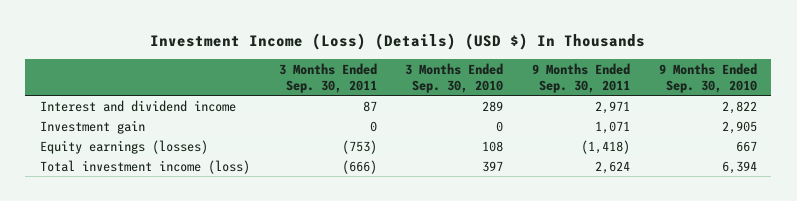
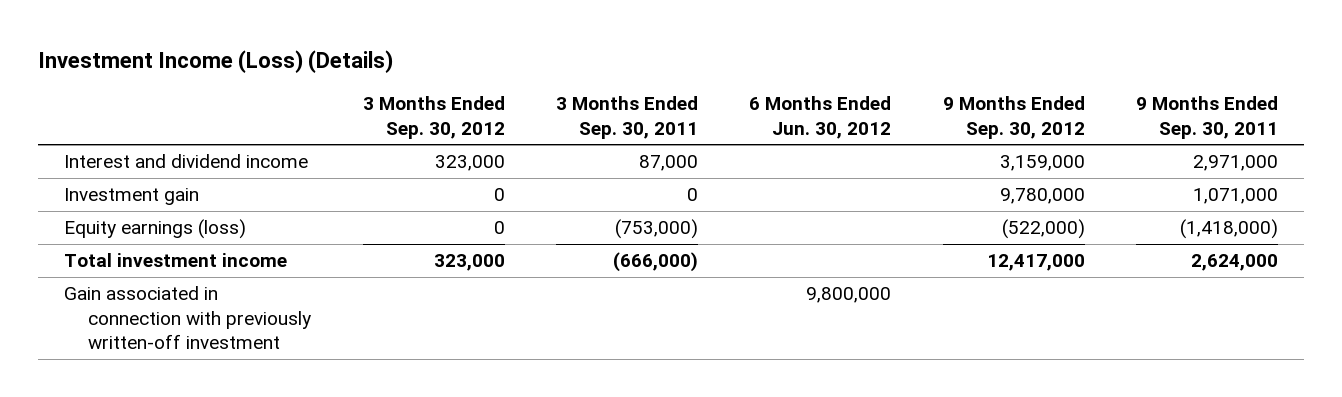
[150,32,646,50] Investment Income (Loss) (Details) (USD $) In Thousands -> [38,49,394,73] Investment Income (Loss) (Details)
[405,62,504,94] 3 Months Ended Sep. 30, 2010 -> none
[658,62,757,94] 9 Months Ended Sep. 30, 2010 -> none
none -> [362,96,505,139] 3 Months Ended Sep. 30, 2012
none -> [749,96,892,139] 6 Months Ended Jun. 30, 2012
none -> [942,96,1085,139] 9 Months Ended Sep. 30, 2012
[362,100,377,112] 87 -> [639,155,699,172] 87,000
[595,100,631,114] 2,971 -> [1193,155,1279,172] 2,971,000
[595,120,631,134] 1,071 -> [1193,188,1279,205] 1,071,000
[39,139,208,154] Equity earnings (losses) -> [63,219,246,240] Equity earnings (loss)
[341,139,377,154] (753) -> [615,219,699,240] (753,000)
[581,139,631,154] (1,418) -> [1180,219,1279,240] (1,418,000)
[39,159,250,174] Total investment income (loss) -> [63,253,287,268] Total investment income
[341,159,377,174] (666) -> [613,252,699,273] (666,000)
[595,160,631,174] 2,624 -> [1191,254,1279,272] 2,624,000
none -> [63,286,312,350] Gain associated in connection with previously written-off investment

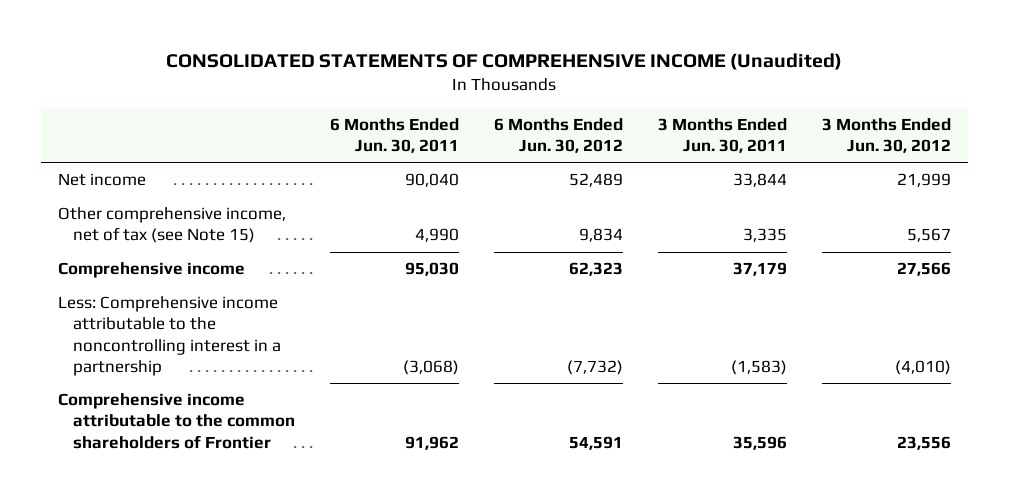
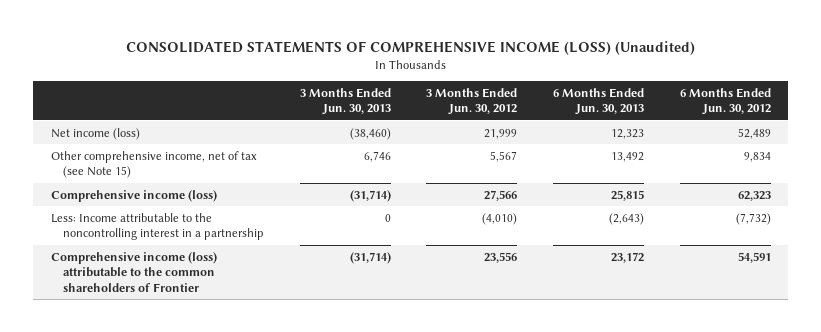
[166,53,843,71] CONSOLIDATED STATEMENTS OF COMPREHENSIVE INCOME (Unaudited) -> [125,41,695,56] CONSOLIDATED STATEMENTS OF COMPREHENSIVE INCOME (LOSS) (Unaudited)
[330,117,460,154] 6 Months Ended Jun. 30, 2011 -> none
[657,117,787,154] 3 Months Ended Jun. 30, 2011 -> none
none -> [299,87,391,116] 3 Months Ended Jun. 30, 2013
none -> [553,87,645,116] 6 Months Ended Jun. 30, 2013
[57,173,146,187] Net income -> [50,127,140,140] Net income (loss)
[57,262,245,279] Comprehensive income -> [50,189,217,202] Comprehensive income (loss)
[57,296,282,376] Less: Comprehensive income attributable to the noncontrolling interest in a partnership -> [50,212,265,241] Less: Income attributable to the noncontrolling interest in a partnership
[57,393,296,449] Comprehensive income attributable to the common shareholders of Frontier -> [50,251,217,292] Comprehensive income (loss) attributable to the common shareholders of Frontier

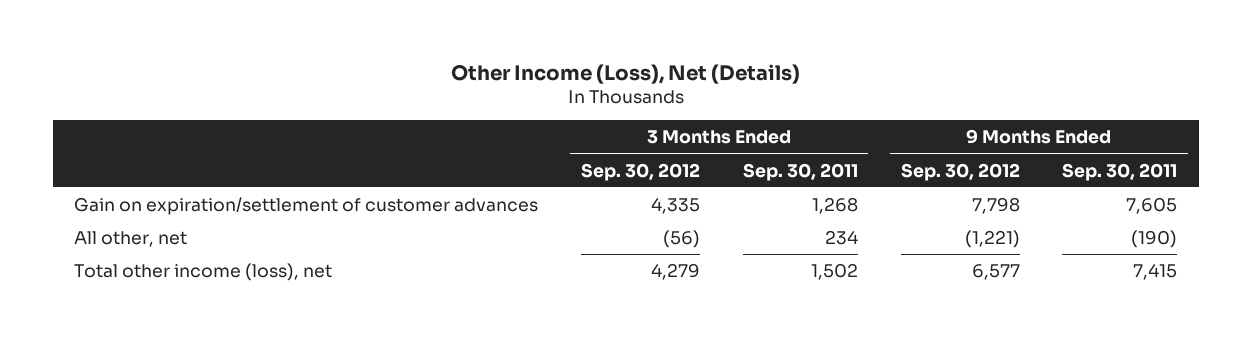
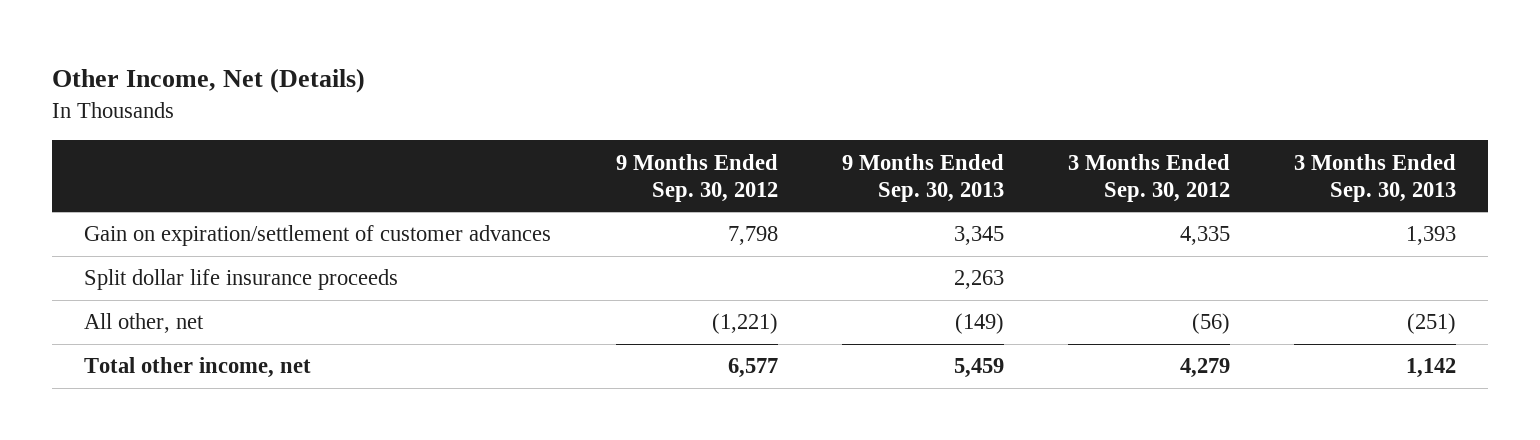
[450,63,800,84] Other Income (Loss), Net (Details) -> [52,68,366,94] Other Income, Net (Details)
[742,162,858,181] Sep. 30, 2011 -> none
[1062,162,1178,181] Sep. 30, 2011 -> none
none -> [841,153,1004,202] 9 Months Ended Sep. 30, 2013
none -> [1293,153,1456,202] 3 Months Ended Sep. 30, 2013
none -> [84,269,399,291] Split dollar life insurance proceeds
[74,262,333,281] Total other income (loss), net -> [84,357,312,379] Total other income, net

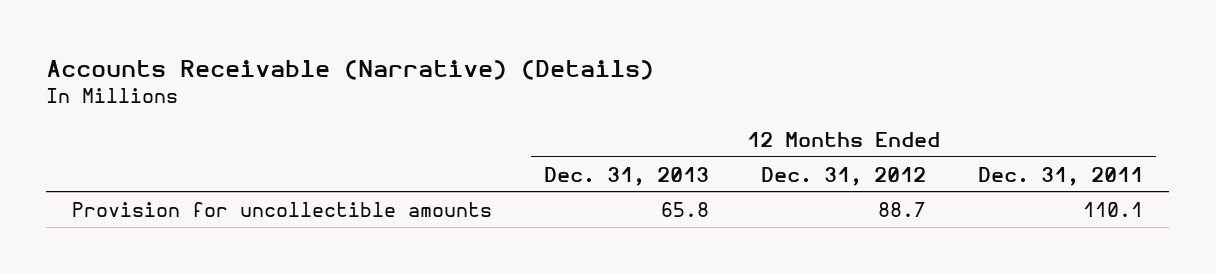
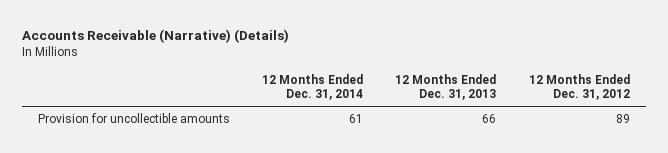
[978,166,1144,186] Dec. 31, 2011 -> none
none -> [262,73,364,101] 12 Months Ended Dec. 31, 2014
[661,201,710,217] 65.8 -> [482,113,497,123] 66
[878,201,927,217] 88.7 -> [615,113,630,123] 89

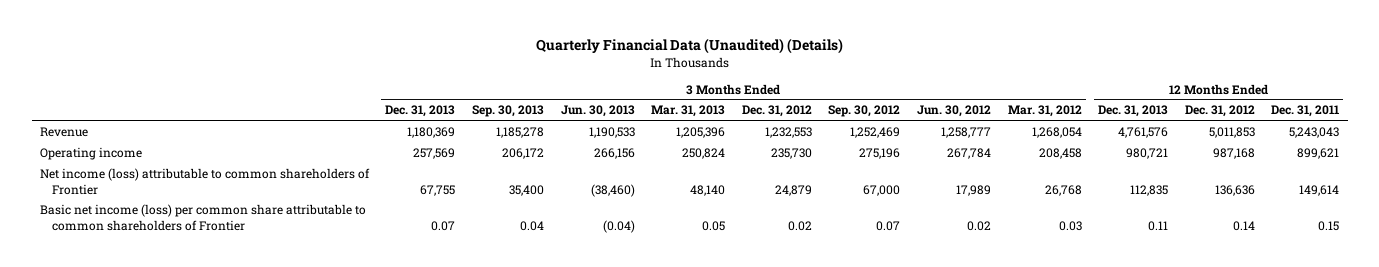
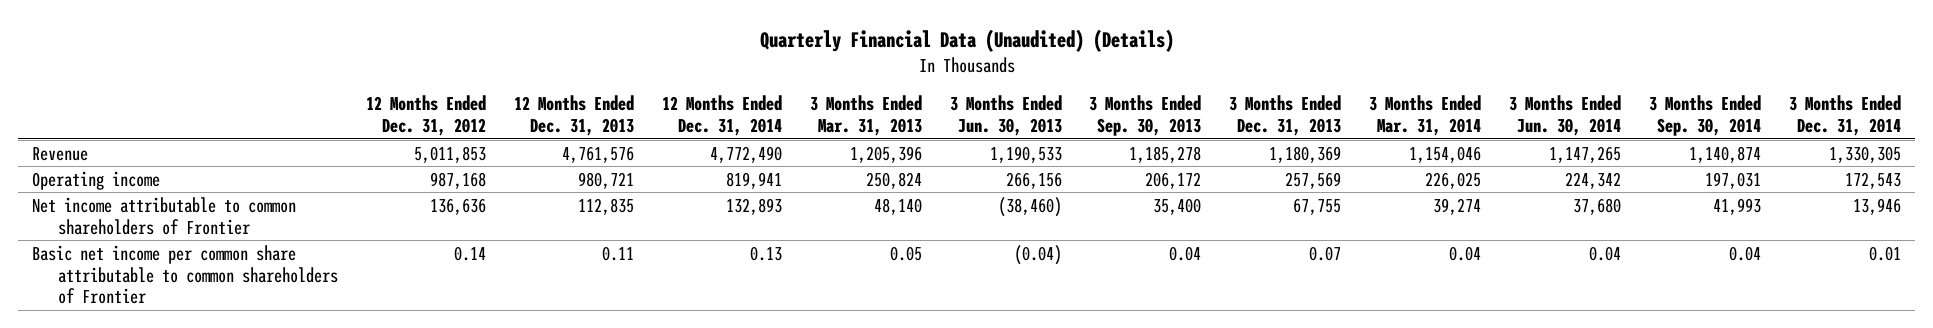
[741,105,812,118] Dec. 31, 2012 -> none
[828,105,901,118] Sep. 30, 2012 -> none
[916,105,991,118] Jun. 30, 2012 -> none
[1007,105,1082,118] Mar. 31, 2012 -> none
[1271,105,1340,118] Dec. 31, 2011 -> none
none -> [661,95,782,136] 12 Months Ended Dec. 31, 2014
none -> [1369,95,1482,136] 3 Months Ended Mar. 31, 2014
none -> [1508,95,1621,136] 3 Months Ended Jun. 30, 2014
none -> [1648,95,1761,136] 3 Months Ended Sep. 30, 2014
none -> [1788,95,1901,136] 3 Months Ended Dec. 31, 2014
[39,167,370,195] Net income (loss) attributable to common shareholders of Frontier -> [32,196,297,235] Net income attributable to common shareholders of Frontier
[39,203,366,231] Basic net income (loss) per common share attributable to common shareholders of Frontier -> [32,244,339,305] Basic net income per common share attributable to common shareholders of Frontier

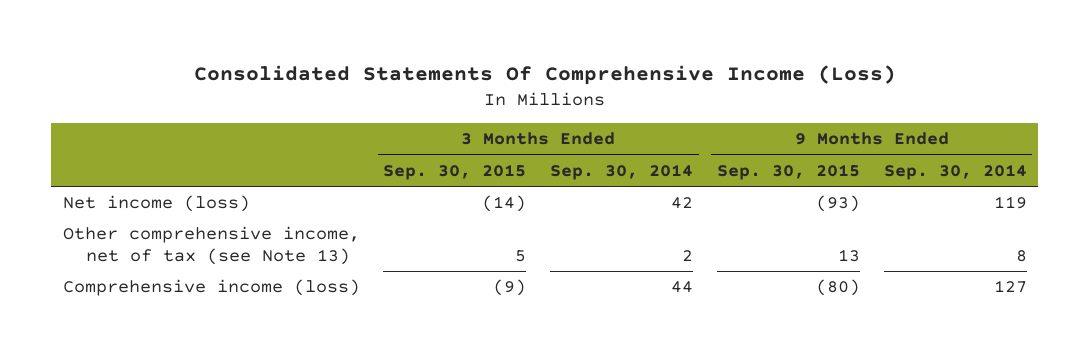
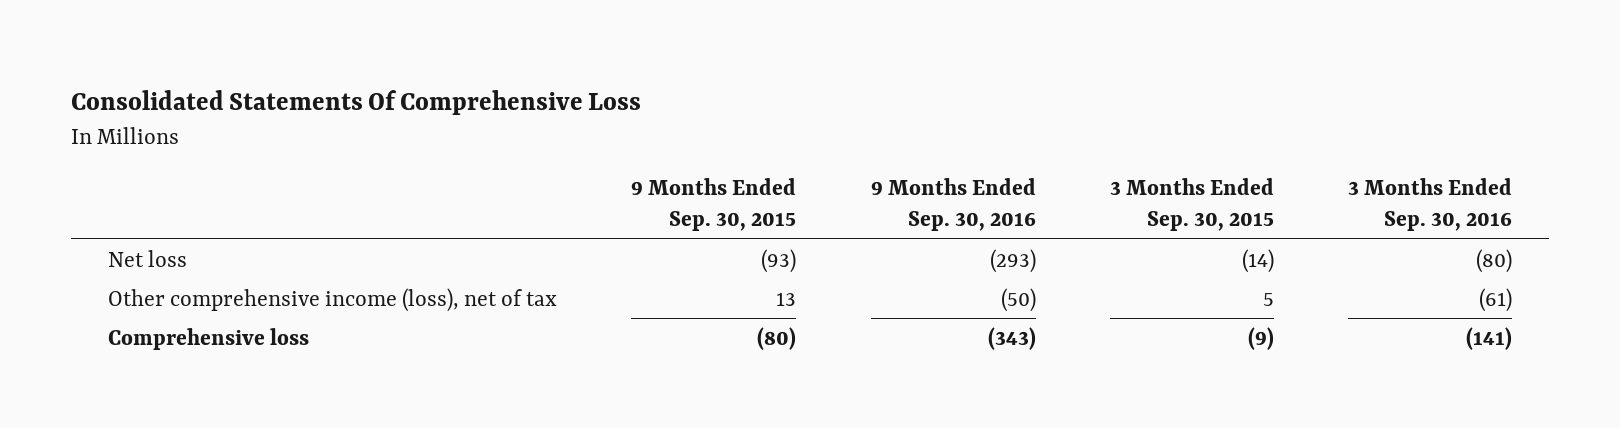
[193,64,896,85] Consolidated Statements Of Comprehensive Income (Loss) -> [71,89,642,115] Consolidated Statements Of Comprehensive Loss
[550,163,694,180] Sep. 30, 2014 -> none
[883,163,1027,180] Sep. 30, 2014 -> none
none -> [870,178,1036,232] 9 Months Ended Sep. 30, 2016
none -> [1347,178,1512,232] 3 Months Ended Sep. 30, 2016
[62,195,250,213] Net income (loss) -> [108,249,188,267] Net loss
[62,226,360,265] Other comprehensive income, net of tax (see Note 13) -> [108,287,558,312] Other comprehensive income (loss), net of tax
[62,279,360,297] Comprehensive income (loss) -> [108,327,310,350] Comprehensive loss

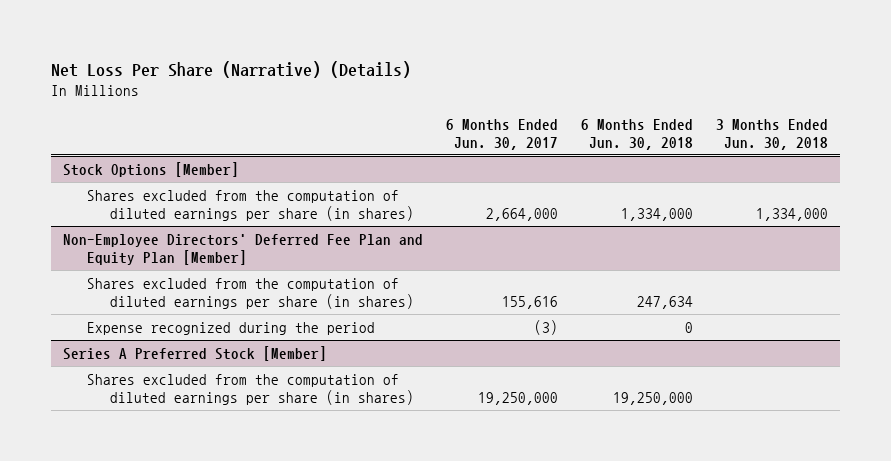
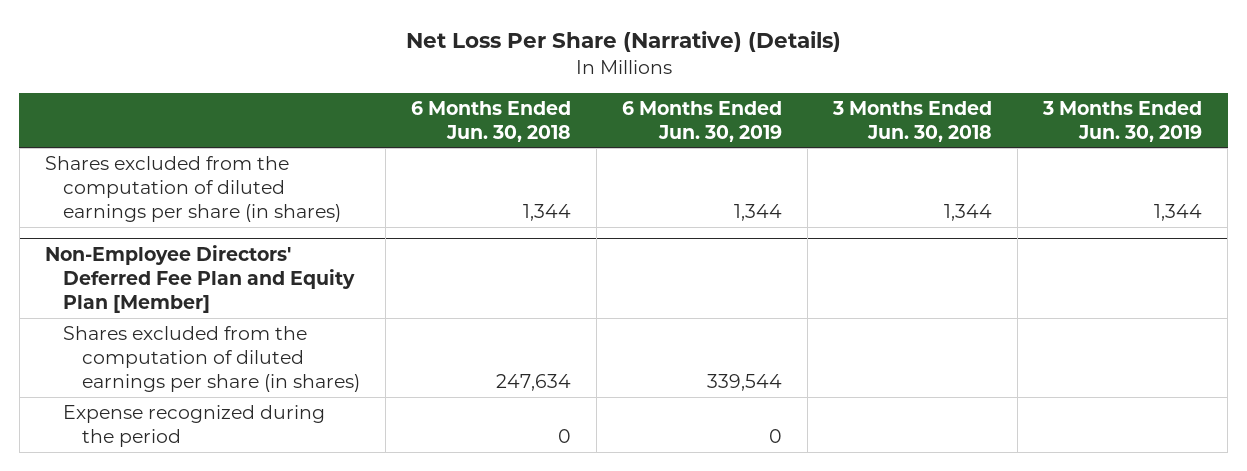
[445,118,558,150] 6 Months Ended Jun. 30, 2017 -> none
none -> [622,100,783,142] 6 Months Ended Jun. 30, 2019
none -> [1042,100,1203,142] 3 Months Ended Jun. 30, 2019
[62,162,239,178] Stock Options [Member] -> none
[620,207,693,221] 1,334,000 -> [523,203,572,221] 1,344
[756,207,829,221] 1,334,000 -> [944,203,993,221] 1,344
[62,346,327,362] Series A Preferred Stock [Member] -> none
[86,374,415,405] Shares excluded from the computation of diluted earnings per share (in shares) -> none

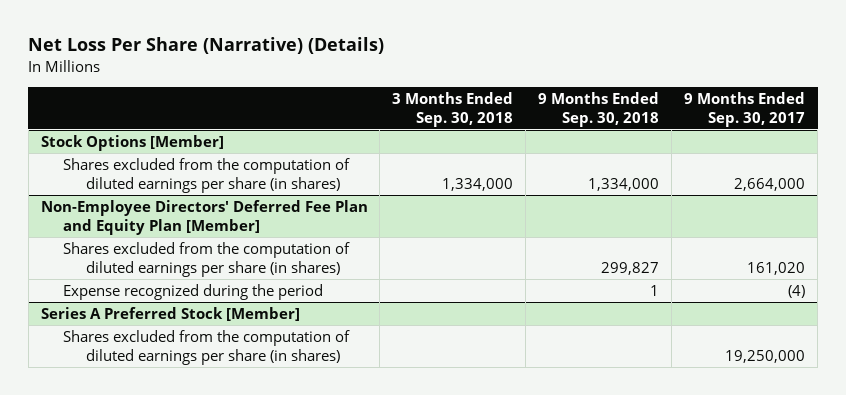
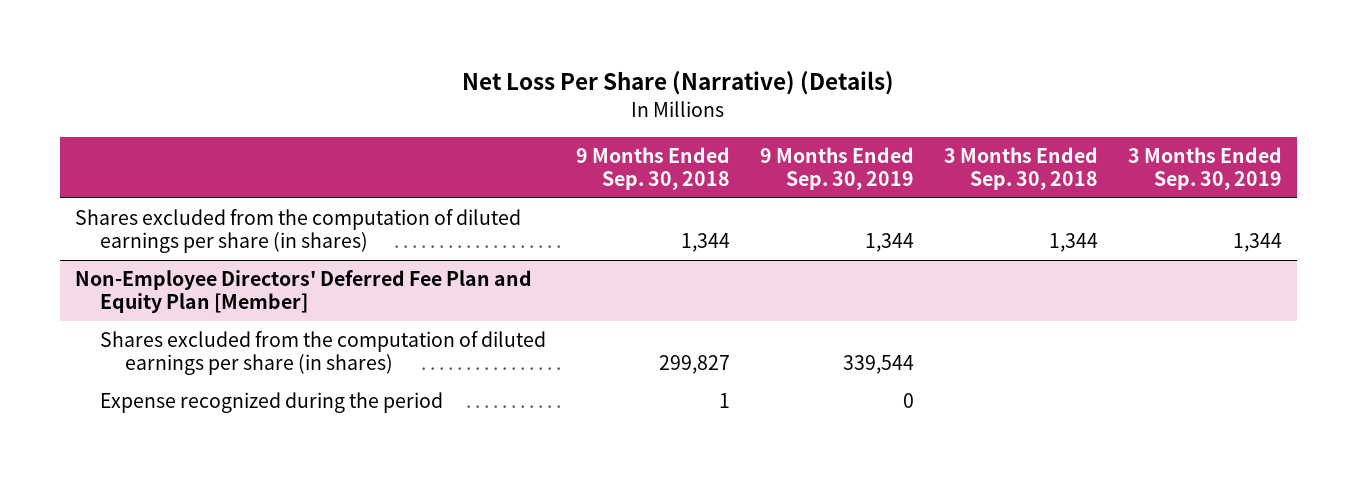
[684,91,806,127] 9 Months Ended Sep. 30, 2017 -> none
none -> [759,146,914,190] 9 Months Ended Sep. 30, 2019
none -> [1127,146,1282,190] 3 Months Ended Sep. 30, 2019
[40,135,224,152] Stock Options [Member] -> none
[442,177,514,191] 1,334,000 -> [1048,233,1098,253] 1,344
[588,177,660,191] 1,334,000 -> [680,233,730,253] 1,344
[40,307,300,322] Series A Preferred Stock [Member] -> none
[63,330,351,365] Shares excluded from the computation of diluted earnings per share (in shares) -> none

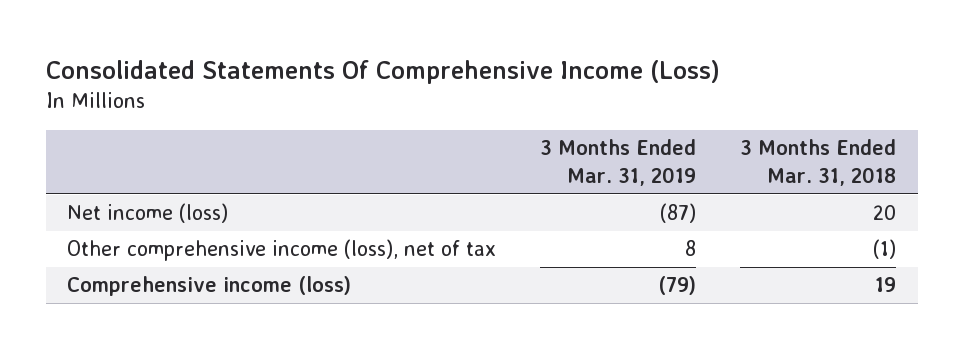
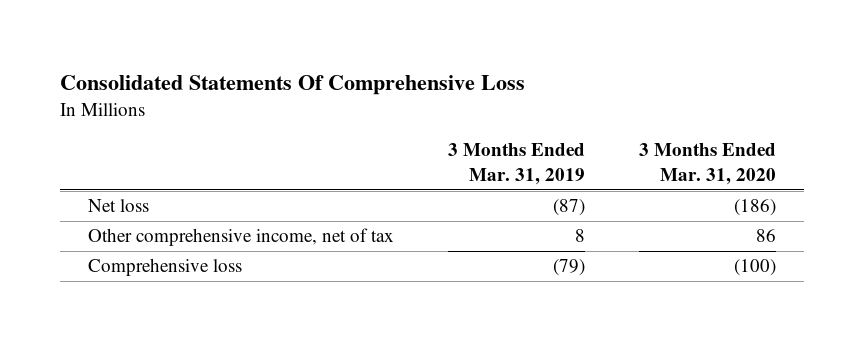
[45,60,720,85] Consolidated Statements Of Comprehensive Income (Loss) -> [60,75,526,96] Consolidated Statements Of Comprehensive Loss
[739,139,896,187] 3 Months Ended Mar. 31, 2018 -> none
none -> [639,143,777,186] 3 Months Ended Mar. 31, 2020
[67,203,229,224] Net income (loss) -> [87,199,149,213] Net loss
[67,239,497,262] Other comprehensive income (loss), net of tax -> [87,228,394,247] Other comprehensive income, net of tax
[67,276,352,297] Comprehensive income (loss) -> [87,258,242,277] Comprehensive loss

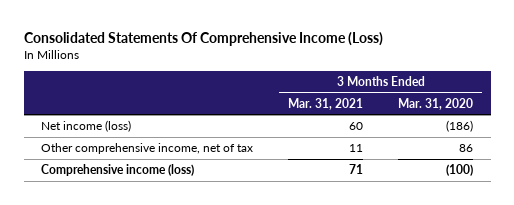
[60,75,526,96] Consolidated Statements Of Comprehensive Loss -> [23,31,383,46] Consolidated Statements Of Comprehensive Income (Loss)
[447,143,585,186] 3 Months Ended Mar. 31, 2019 -> none
none -> [288,97,364,110] Mar. 31, 2021
[87,199,149,213] Net loss -> [41,120,132,133] Net income (loss)
[87,258,242,277] Comprehensive loss -> [41,164,195,177] Comprehensive income (loss)

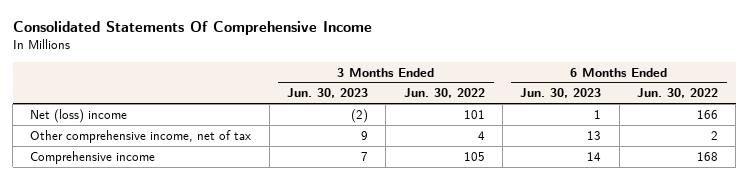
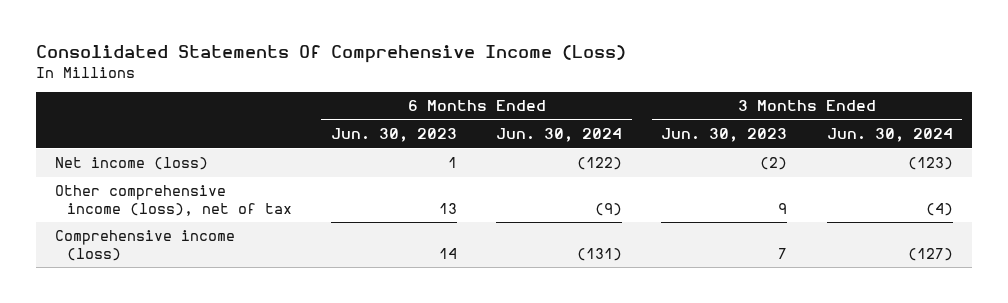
[12,21,372,36] Consolidated Statements Of Comprehensive Income -> [35,45,626,64] Consolidated Statements Of Comprehensive Income (Loss)
[403,88,485,99] Jun. 30, 2022 -> none
[636,88,718,99] Jun. 30, 2022 -> none
none -> [496,128,623,143] Jun. 30, 2024
none -> [826,128,953,143] Jun. 30, 2024
[30,108,128,123] Net (loss) income -> [55,157,209,171] Net income (loss)
[30,129,252,143] Other comprehensive income, net of tax -> [55,185,292,216] Other comprehensive income (loss), net of tax
[30,150,156,164] Comprehensive income -> [55,230,236,261] Comprehensive income (loss)

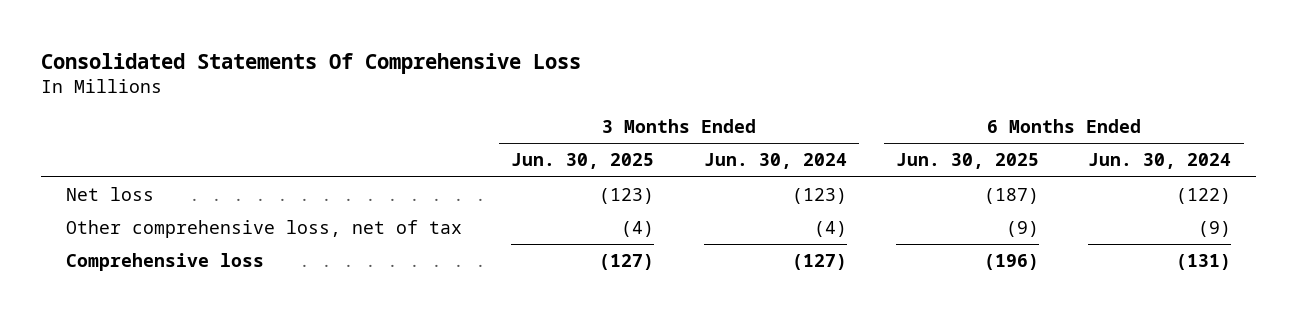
[35,45,626,64] Consolidated Statements Of Comprehensive Income (Loss) -> [40,52,581,74] Consolidated Statements Of Comprehensive Loss
[331,128,458,143] Jun. 30, 2023 -> none
[661,128,788,143] Jun. 30, 2023 -> none
none -> [511,153,655,170] Jun. 30, 2025
none -> [895,153,1039,170] Jun. 30, 2025
[55,157,209,171] Net income (loss) -> [65,186,154,201] Net loss
[55,185,292,216] Other comprehensive income (loss), net of tax -> [65,219,462,238] Other comprehensive loss, net of tax
[55,230,236,261] Comprehensive income (loss) -> [65,252,264,271] Comprehensive loss

